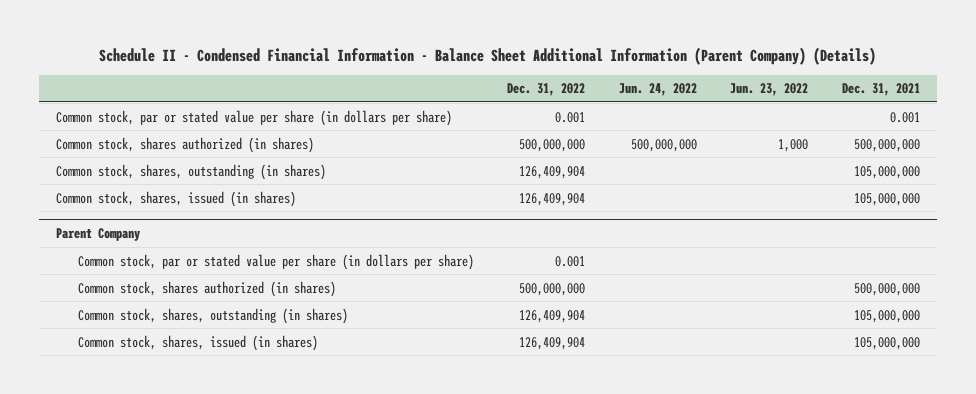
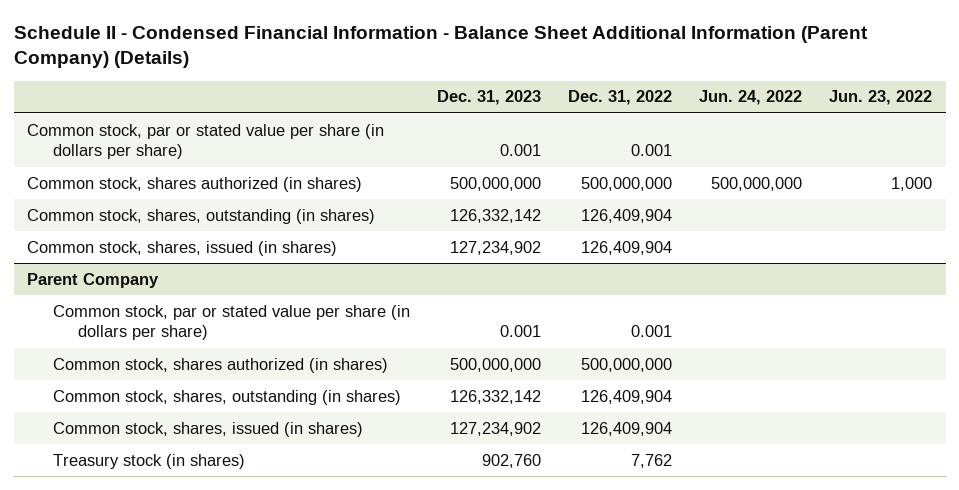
[841,83,920,97] Dec. 31, 2021 -> none
none -> [436,90,541,106] Dec. 31, 2023
none -> [52,453,245,469] Treasury stock (in shares)

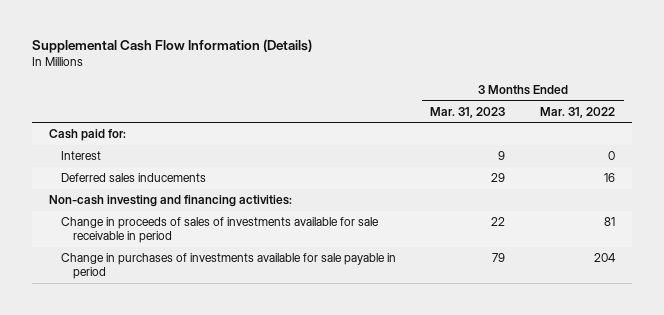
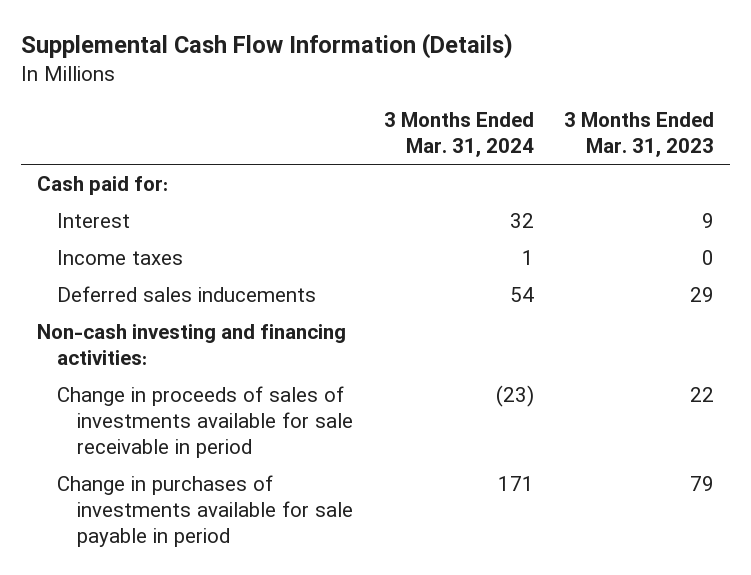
[539,106,615,118] Mar. 31, 2022 -> none
none -> [383,111,534,157] 3 Months Ended Mar. 31, 2024
none -> [56,249,183,265] Income taxes

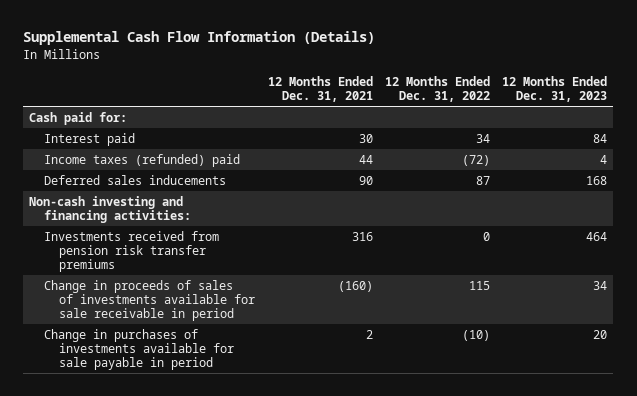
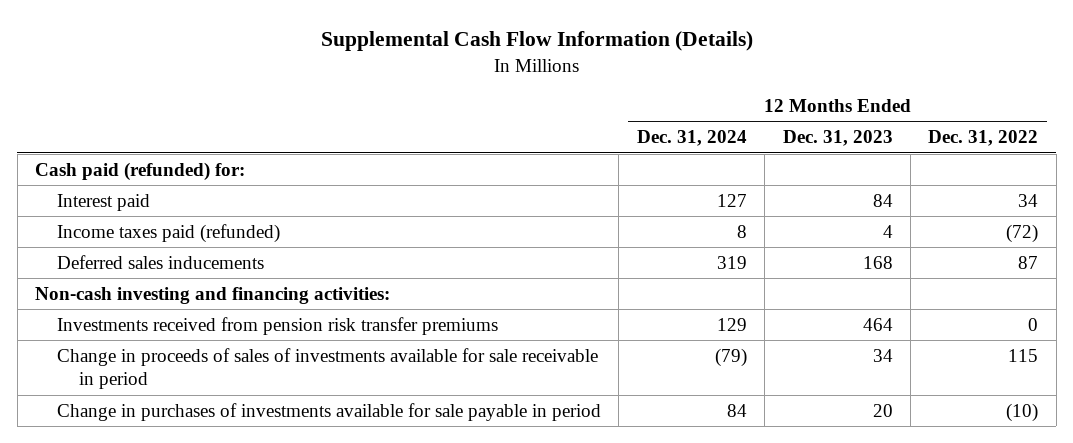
[267,75,373,102] 12 Months Ended Dec. 31, 2021 -> none
none -> [636,130,747,147] Dec. 31, 2024
[29,112,128,126] Cash paid for: -> [34,161,245,181] Cash paid (refunded) for:
[44,154,241,168] Income taxes (refunded) paid -> [56,223,280,243] Income taxes paid (refunded)

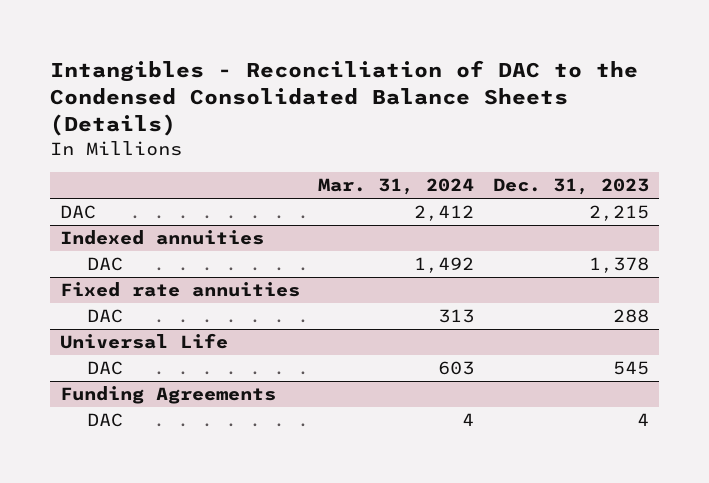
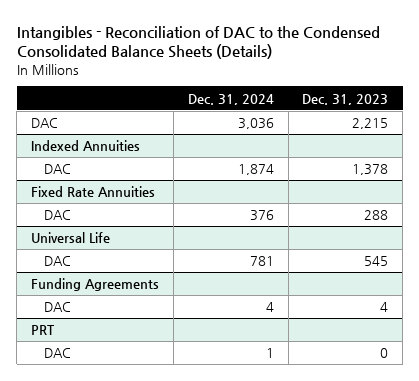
[318,178,475,196] Mar. 31, 2024 -> none
none -> [187,93,274,105] Dec. 31, 2024
[59,230,264,246] Indexed annuities -> [31,140,141,152] Indexed Annuities
[59,282,300,298] Fixed rate annuities -> [31,186,156,198] Fixed Rate Annuities
none -> [31,325,56,336] PRT
none -> [43,348,71,359] DAC

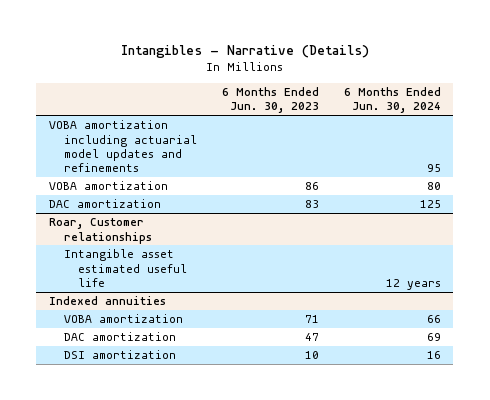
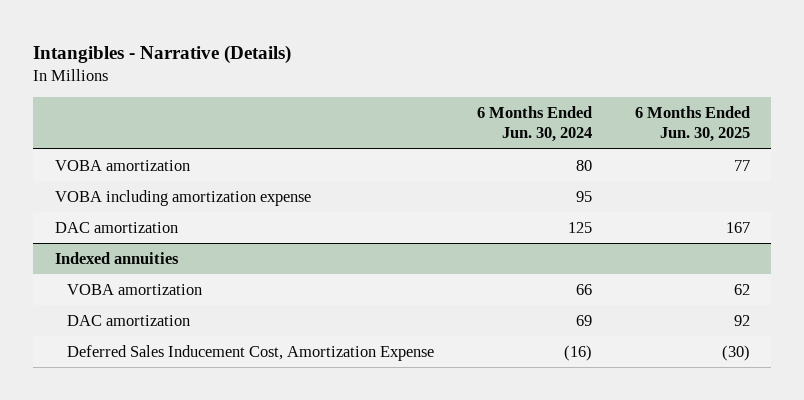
[221,86,319,114] 6 Months Ended Jun. 30, 2023 -> none
none -> [634,106,750,143] 6 Months Ended Jun. 30, 2025
[48,120,197,173] VOBA amortization including actuarial model updates and refinements -> none
none -> [54,189,311,206] VOBA including amortization expense
[48,218,152,244] Roar, Customer relationships -> none
[63,249,188,288] Intangible asset estimated useful life -> none
[63,350,176,360] DSI amortization -> none
none -> [66,344,434,361] Deferred Sales Inducement Cost, Amortization Expense

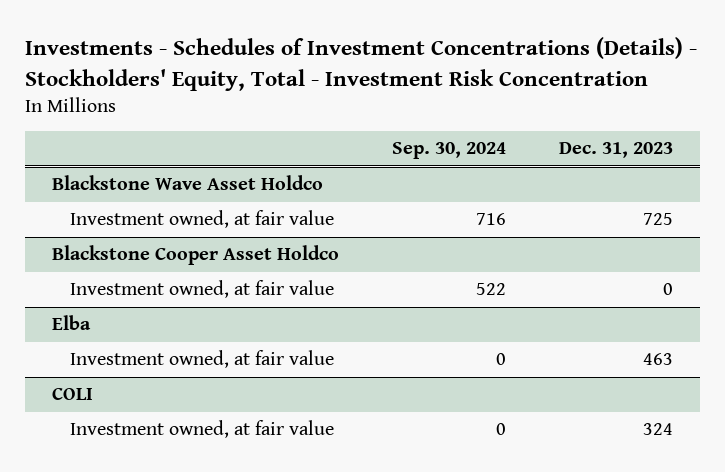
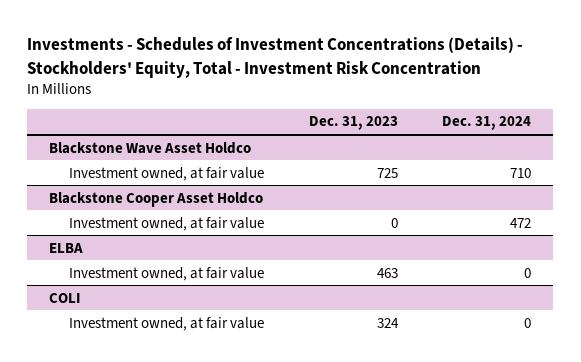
[392,142,507,160] Sep. 30, 2024 -> none
none -> [442,116,532,131] Dec. 31, 2024
[51,315,91,331] Elba -> [49,242,84,253] ELBA

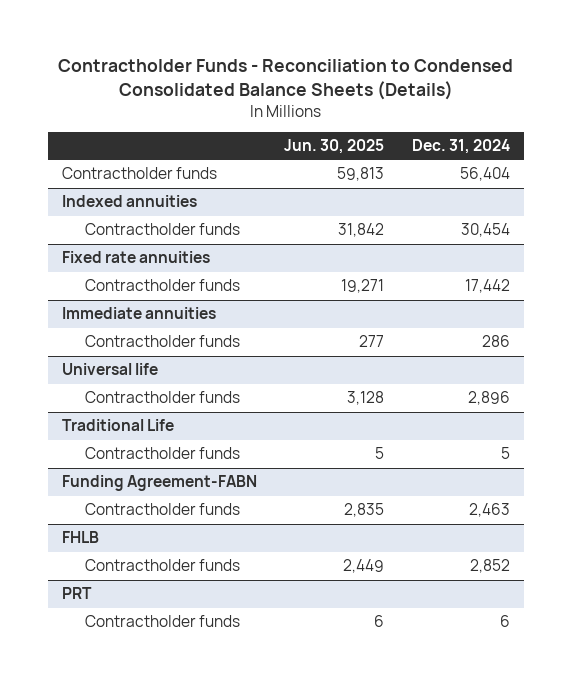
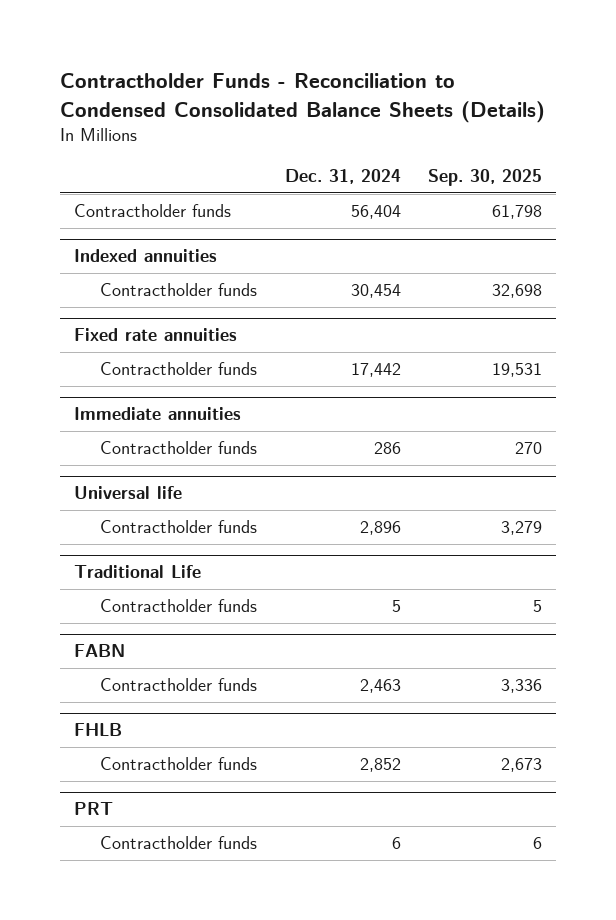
[284,139,385,155] Jun. 30, 2025 -> none
none -> [427,169,542,187] Sep. 30, 2025
[61,475,257,492] Funding Agreement-FABN -> [73,644,125,658] FABN

